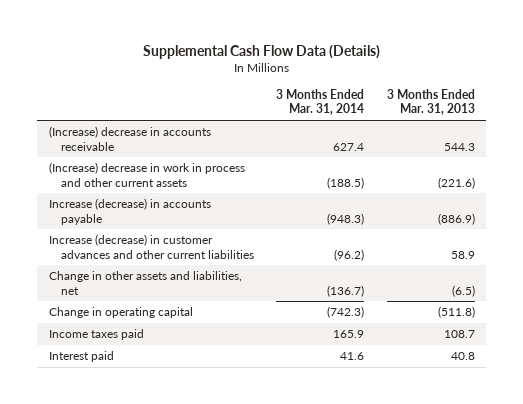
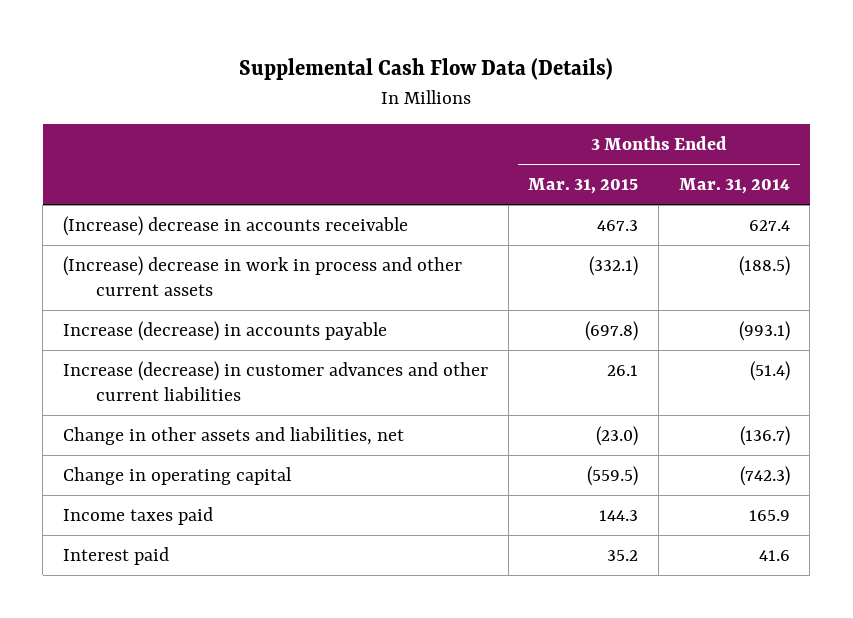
[386,88,475,116] 3 Months Ended Mar. 31, 2013 -> none
none -> [528,178,639,195] Mar. 31, 2015
[327,212,365,225] (948.3) -> [738,320,790,341] (993.1)
[334,248,365,261] (96.2) -> [749,360,790,381] (51.4)

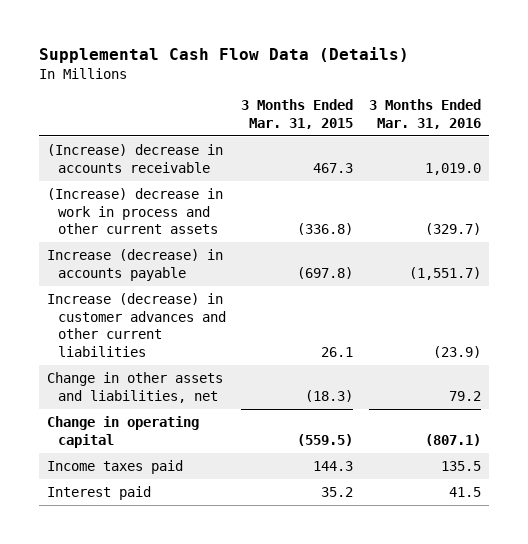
[678,178,790,195] Mar. 31, 2014 -> none
none -> [369,99,482,129] 3 Months Ended Mar. 31, 2016
[589,255,639,276] (332.1) -> [297,223,354,236] (336.8)
[596,425,639,446] (23.0) -> [305,389,354,402] (18.3)

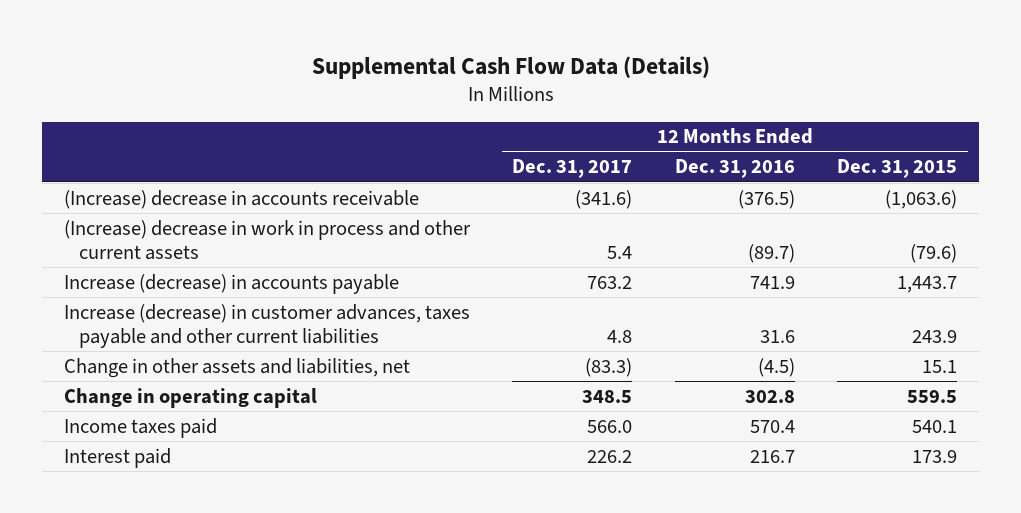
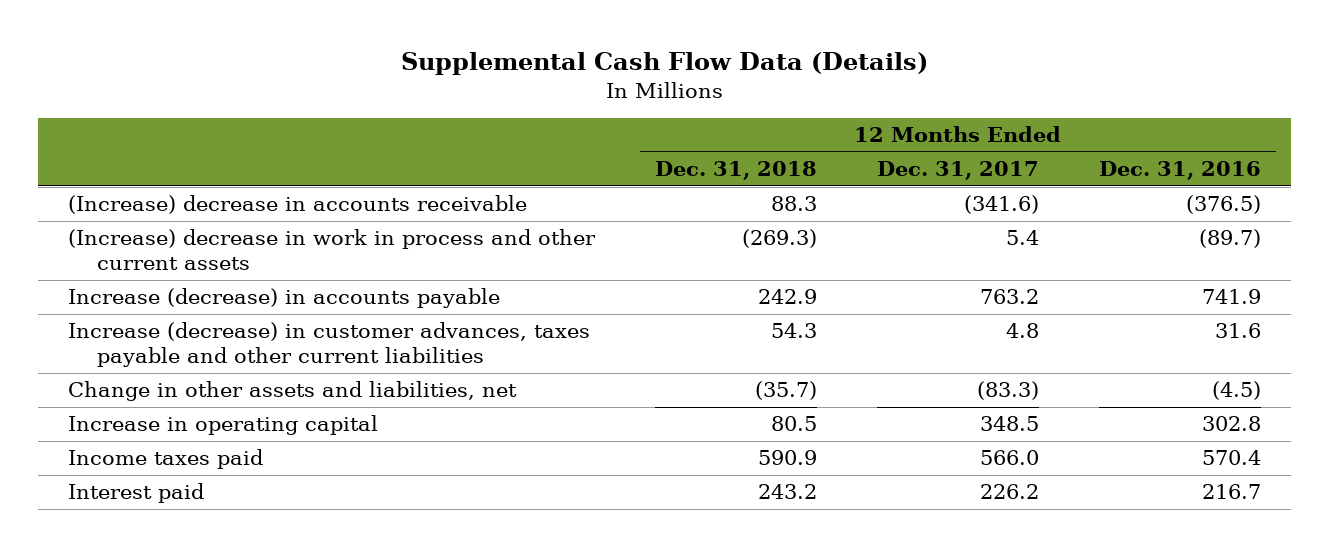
[837,159,958,179] Dec. 31, 2015 -> none
none -> [655,161,818,181] Dec. 31, 2018
[63,387,317,408] Change in operating capital -> [68,415,379,436] Increase in operating capital

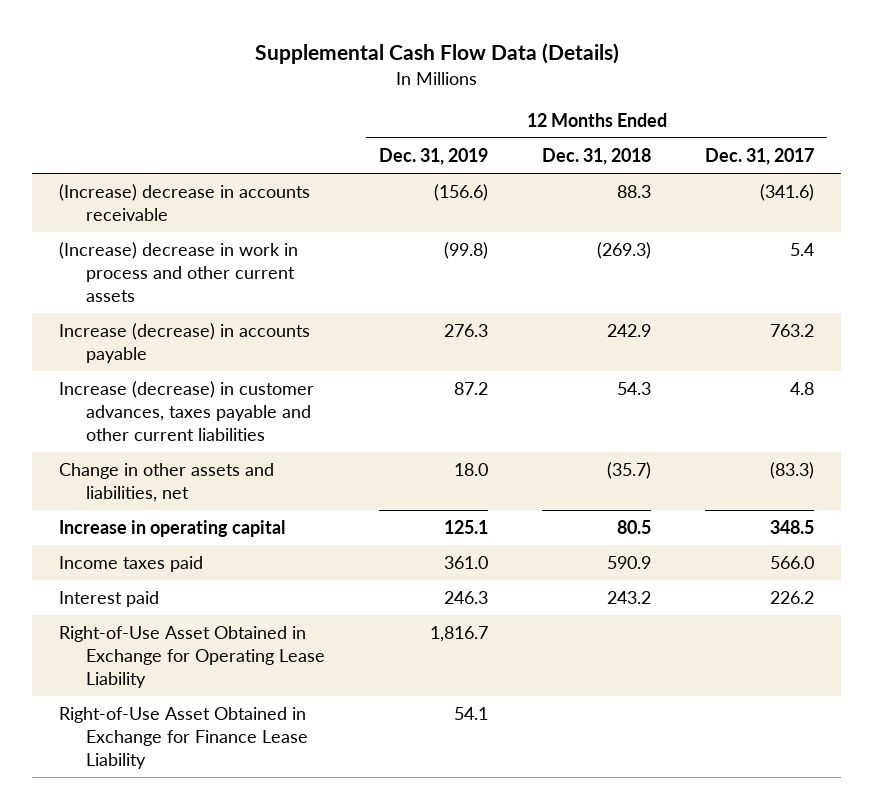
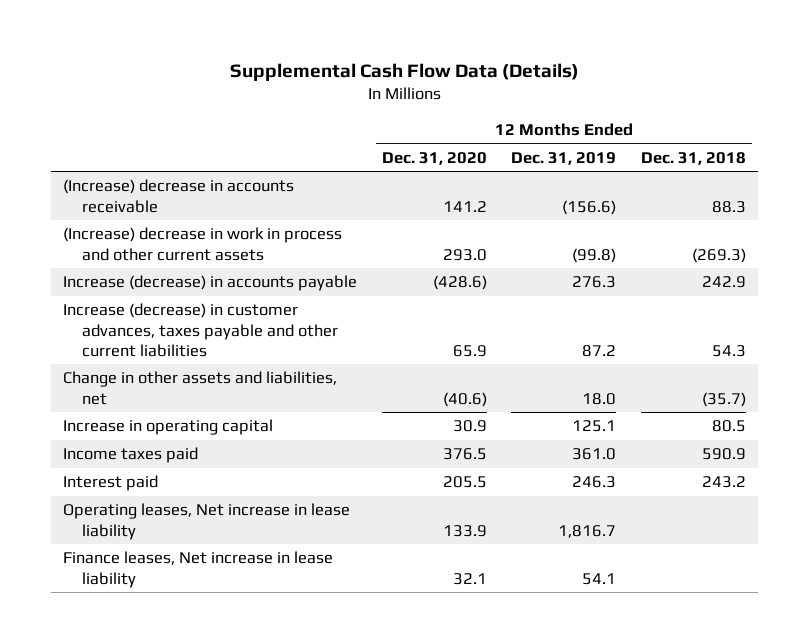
[704,148,814,166] Dec. 31, 2017 -> none
none -> [381,151,487,165] Dec. 31, 2020
[59,626,326,688] Right-of-Use Asset Obtained in Exchange for Operating Lease Liability -> [63,503,351,540] Operating leases, Net increase in lease liability
[59,707,309,769] Right-of-Use Asset Obtained in Exchange for Finance Lease Liability -> [63,551,334,588] Finance leases, Net increase in lease liability

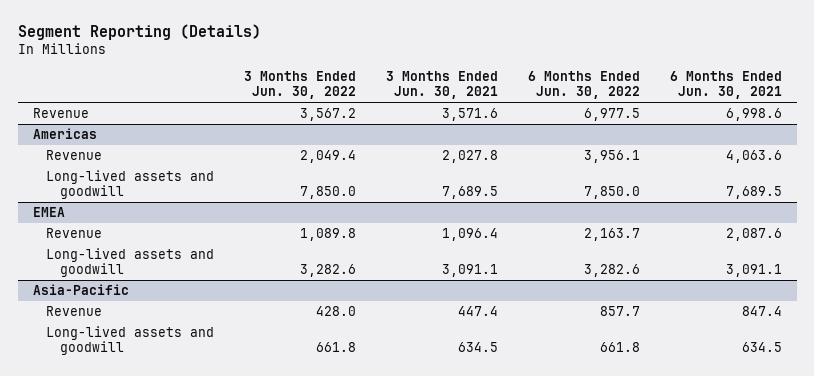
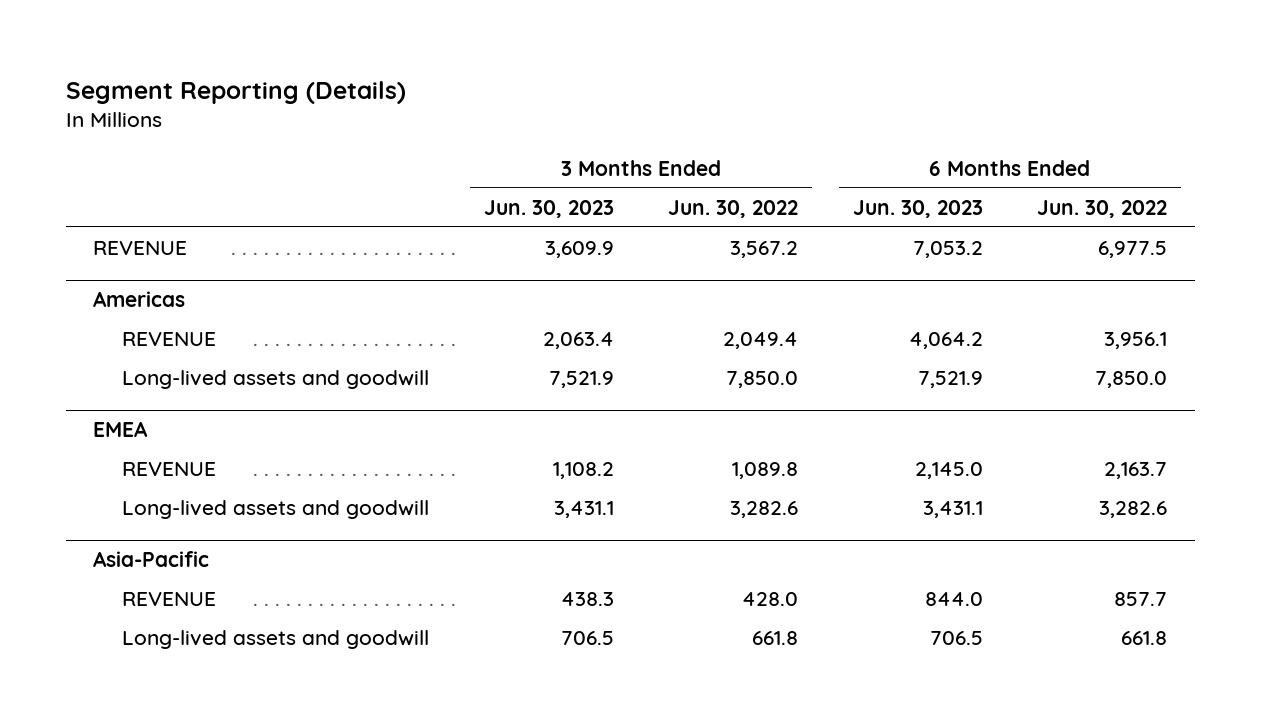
[386,71,499,100] 3 Months Ended Jun. 30, 2021 -> none
[669,71,782,100] 6 Months Ended Jun. 30, 2021 -> none
none -> [483,199,614,218] Jun. 30, 2023
none -> [852,199,983,218] Jun. 30, 2023
[32,108,89,119] Revenue -> [93,241,188,256] REVENUE
[46,150,103,161] Revenue -> [122,332,217,347] REVENUE
[46,228,103,239] Revenue -> [122,462,217,477] REVENUE
[46,306,103,317] Revenue -> [122,592,217,607] REVENUE

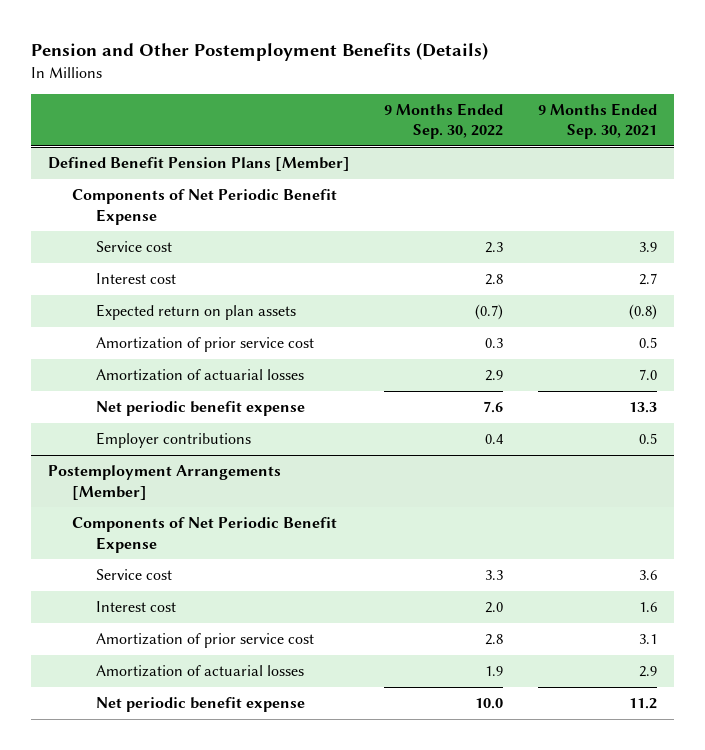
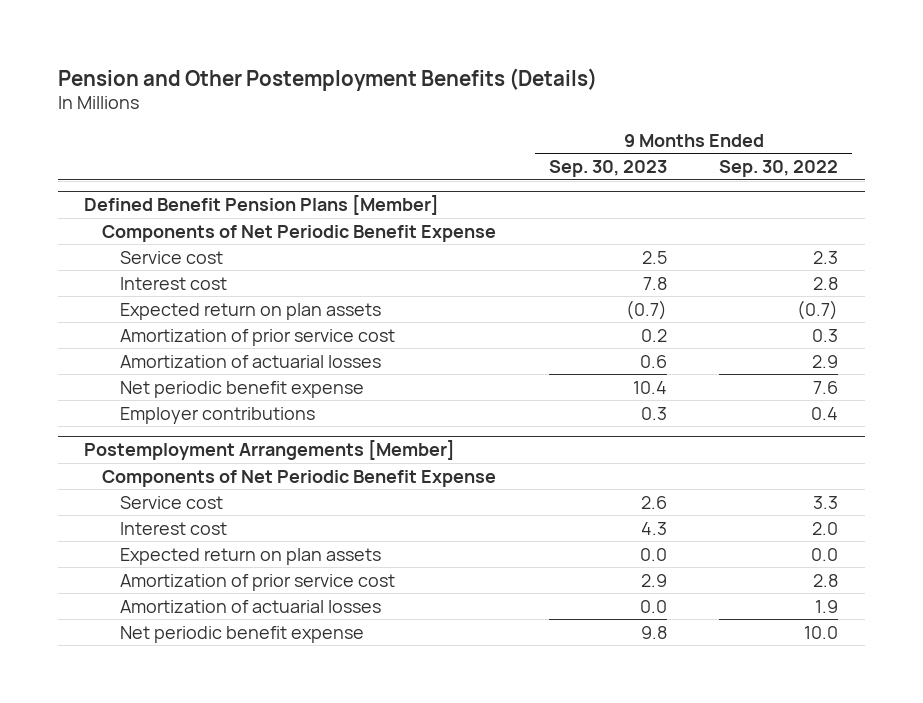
[537,102,657,140] 9 Months Ended Sep. 30, 2021 -> none
none -> [548,159,667,177] Sep. 30, 2023
none -> [119,547,381,565] Expected return on plan assets

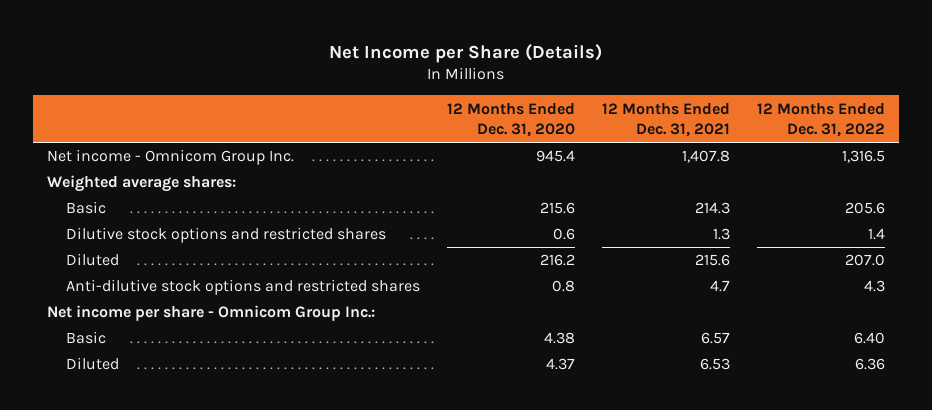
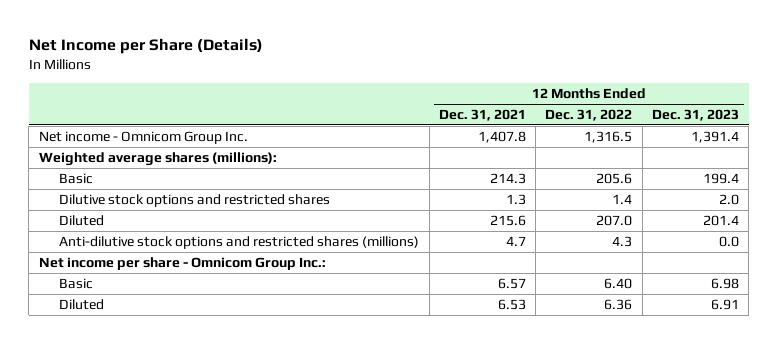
[447,102,576,138] 12 Months Ended Dec. 31, 2020 -> none
none -> [651,109,739,122] Dec. 31, 2023
[46,175,236,193] Weighted average shares: -> [38,151,277,166] Weighted average shares (millions):
[66,279,421,296] Anti-dilutive stock options and restricted shares -> [59,235,420,249] Anti-dilutive stock options and restricted shares (millions)

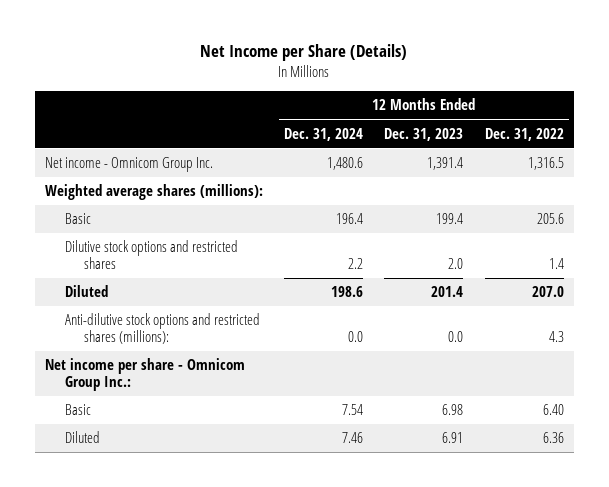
[438,109,526,122] Dec. 31, 2021 -> none
none -> [284,127,364,141] Dec. 31, 2024
[59,235,420,249] Anti-dilutive stock options and restricted shares (millions) -> [64,313,260,344] Anti-dilutive stock options and restricted shares (millions):

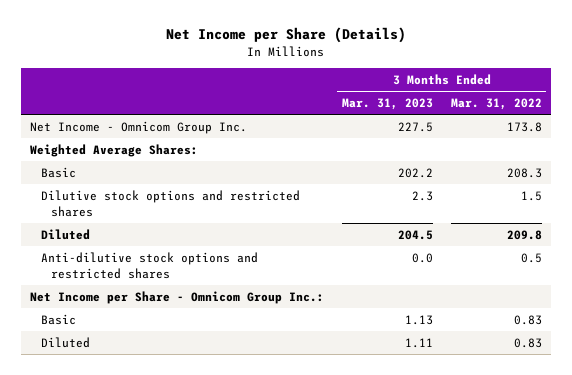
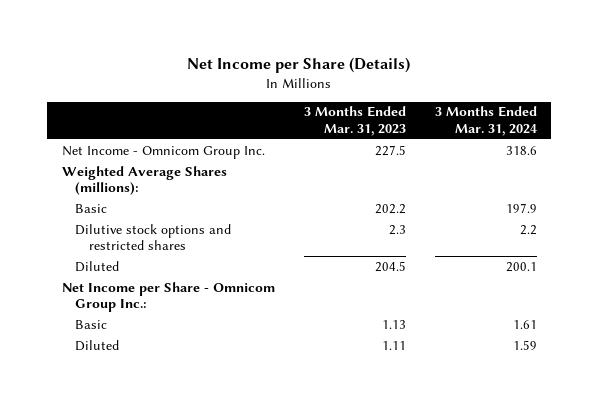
[450,98,542,111] Mar. 31, 2022 -> none
none -> [434,106,537,136] 3 Months Ended Mar. 31, 2024
[29,143,198,157] Weighted Average Shares: -> [61,165,227,196] Weighted Average Shares (millions):
[40,251,258,279] Anti-dilutive stock options and restricted shares -> none

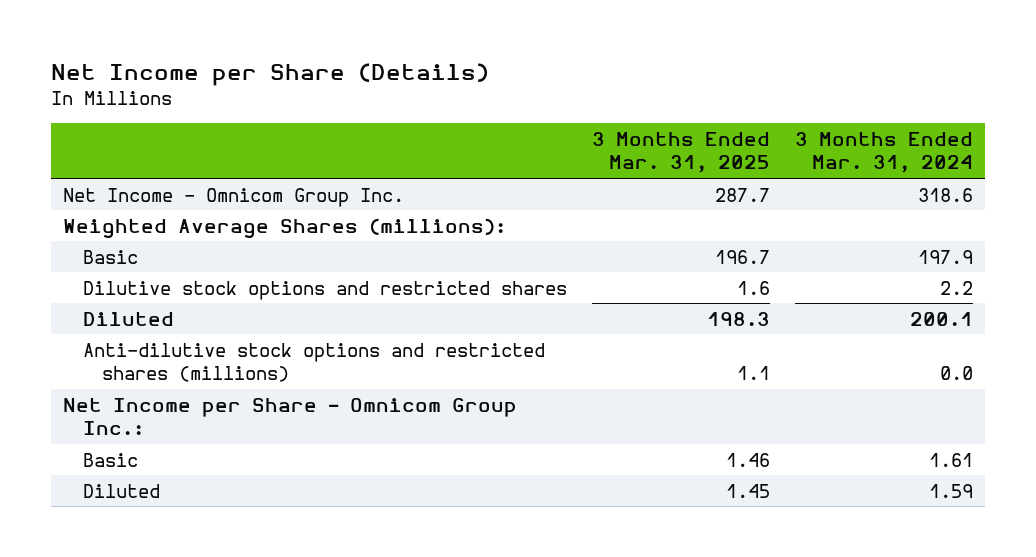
[303,106,406,136] 3 Months Ended Mar. 31, 2023 -> none
none -> [591,132,770,174] 3 Months Ended Mar. 31, 2025
none -> [82,342,545,383] Anti-dilutive stock options and restricted shares (millions)

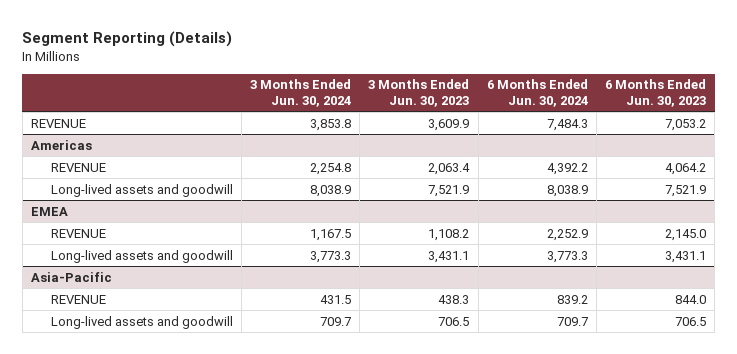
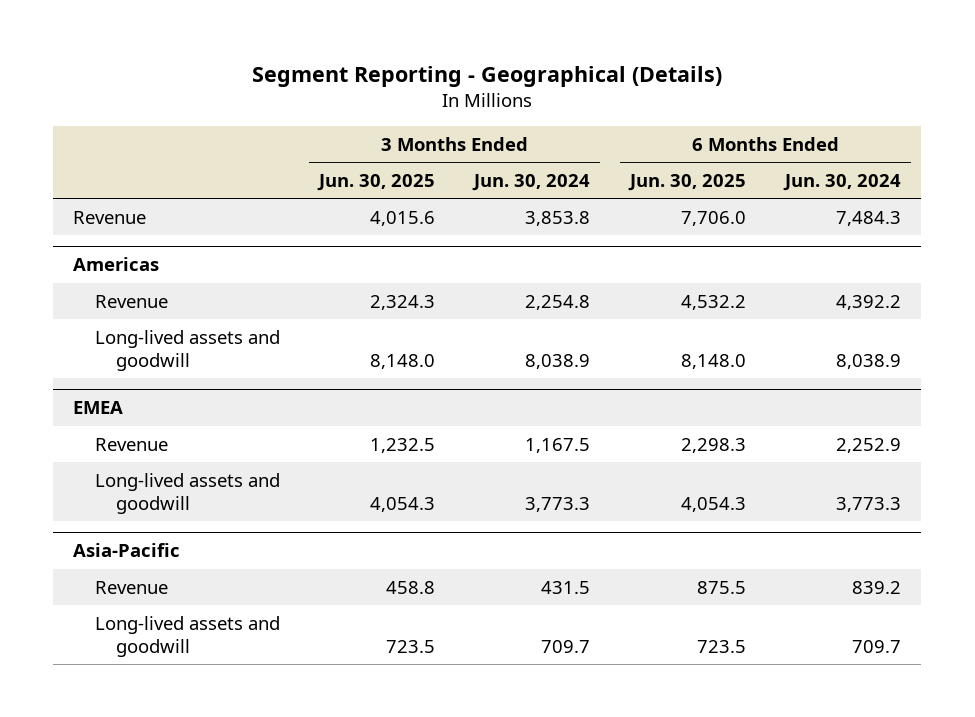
[22,30,233,47] Segment Reporting (Details) -> [252,66,723,88] Segment Reporting - Geographical (Details)
[368,79,470,108] 3 Months Ended Jun. 30, 2023 -> none
[605,79,707,108] 6 Months Ended Jun. 30, 2023 -> none
none -> [317,173,436,191] Jun. 30, 2025
none -> [627,173,746,191] Jun. 30, 2025
[31,118,87,128] REVENUE -> [73,210,147,224] Revenue
[50,162,106,172] REVENUE -> [94,294,168,308] Revenue
[50,228,106,238] REVENUE -> [94,437,168,451] Revenue
[50,294,106,304] REVENUE -> [94,580,168,594] Revenue

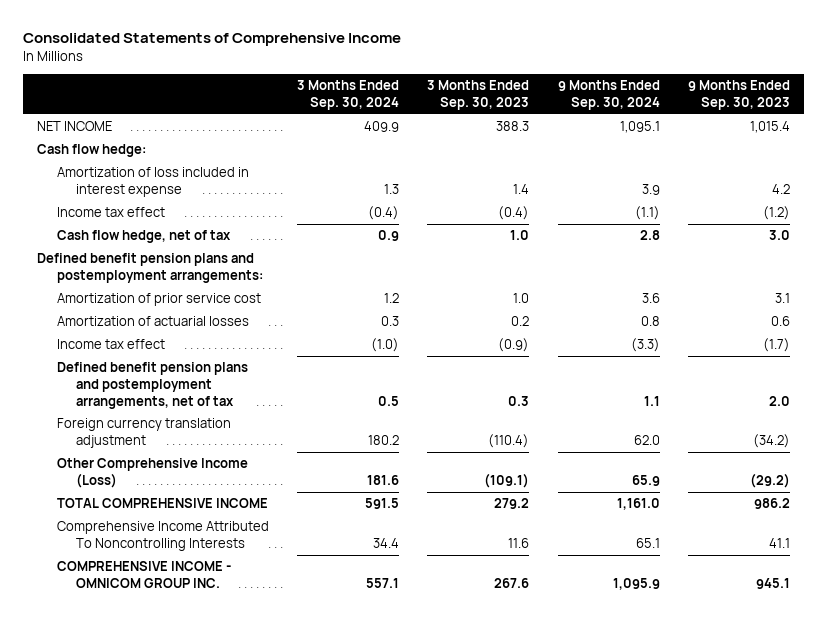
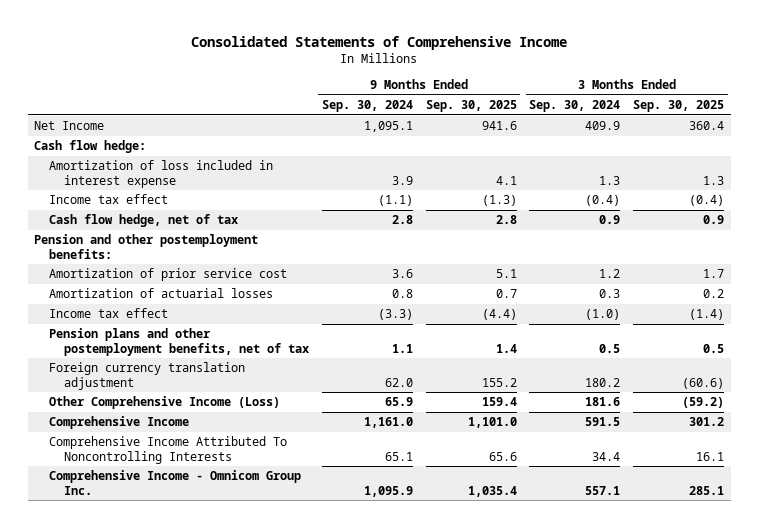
[427,80,530,110] 3 Months Ended Sep. 30, 2023 -> none
[688,80,791,110] 9 Months Ended Sep. 30, 2023 -> none
none -> [425,100,517,113] Sep. 30, 2025
none -> [633,100,725,113] Sep. 30, 2025
[37,121,113,132] NET INCOME -> [34,121,105,131] Net Income
[37,253,263,283] Defined benefit pension plans and postemployment arrangements: -> [34,234,259,259] Pension and other postemployment benefits:
[56,362,248,409] Defined benefit pension plans and postemployment arrangements, net of tax -> [49,328,309,356] Pension plans and other postemployment benefits, net of tax
[56,498,268,509] TOTAL COMPREHENSIVE INCOME -> [49,416,190,430] Comprehensive Income
[56,561,231,588] COMPREHENSIVE INCOME - OMNICOM GROUP INC. -> [49,470,302,495] Comprehensive Income - Omnicom Group Inc.

